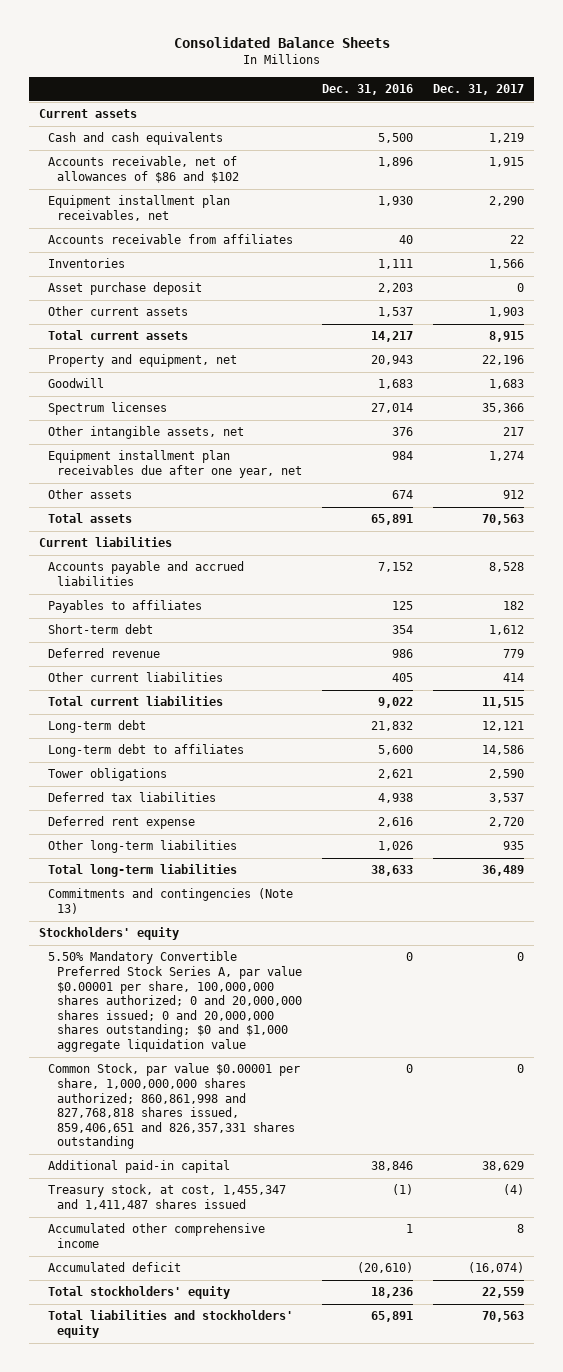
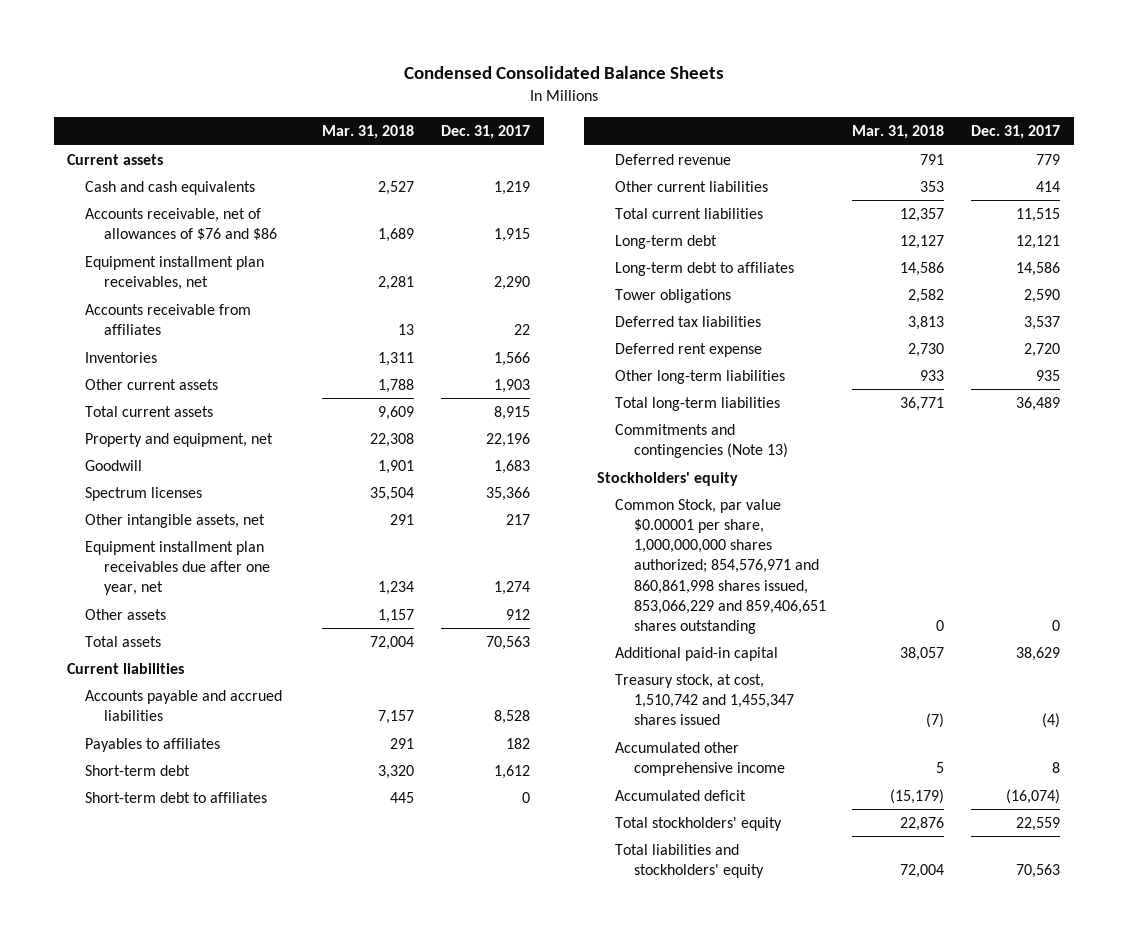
[173,36,390,48] Consolidated Balance Sheets -> [403,66,724,80] Condensed Consolidated Balance Sheets
[322,84,414,96] Dec. 31, 2016 -> none
none -> [322,125,415,140] Mar. 31, 2018
[48,156,240,184] Accounts receivable, net of allowances of $86 and $102 -> [85,207,277,241] Accounts receivable, net of allowances of $76 and $86
[48,282,203,296] Asset purchase deposit -> none
none -> [85,791,268,803] Short-term debt to affiliates
[48,951,303,1052] 5.50% Mandatory Convertible Preferred Stock Series A, par value $0.00001 per share, 100,000,000 shares authorized; 0 and 20,000,000 shares issued; 0 and 20,000,000 shares outstanding; $0 and $1,000 aggregate liquidation value -> none
[48,1063,301,1150] Common Stock, par value $0.00001 per share, 1,000,000,000 shares authorized; 860,861,998 and 827,768,818 shares issued, 859,406,651 and 826,357,331 shares outstanding -> [615,498,826,634] Common Stock, par value $0.00001 per share, 1,000,000,000 shares authorized; 854,576,971 and 860,861,998 shares issued, 853,066,229 and 859,406,651 shares outstanding
[48,1184,287,1211] Treasury stock, at cost, 1,455,347 and 1,411,487 shares issued -> [615,673,794,726] Treasury stock, at cost, 1,510,742 and 1,455,347 shares issued

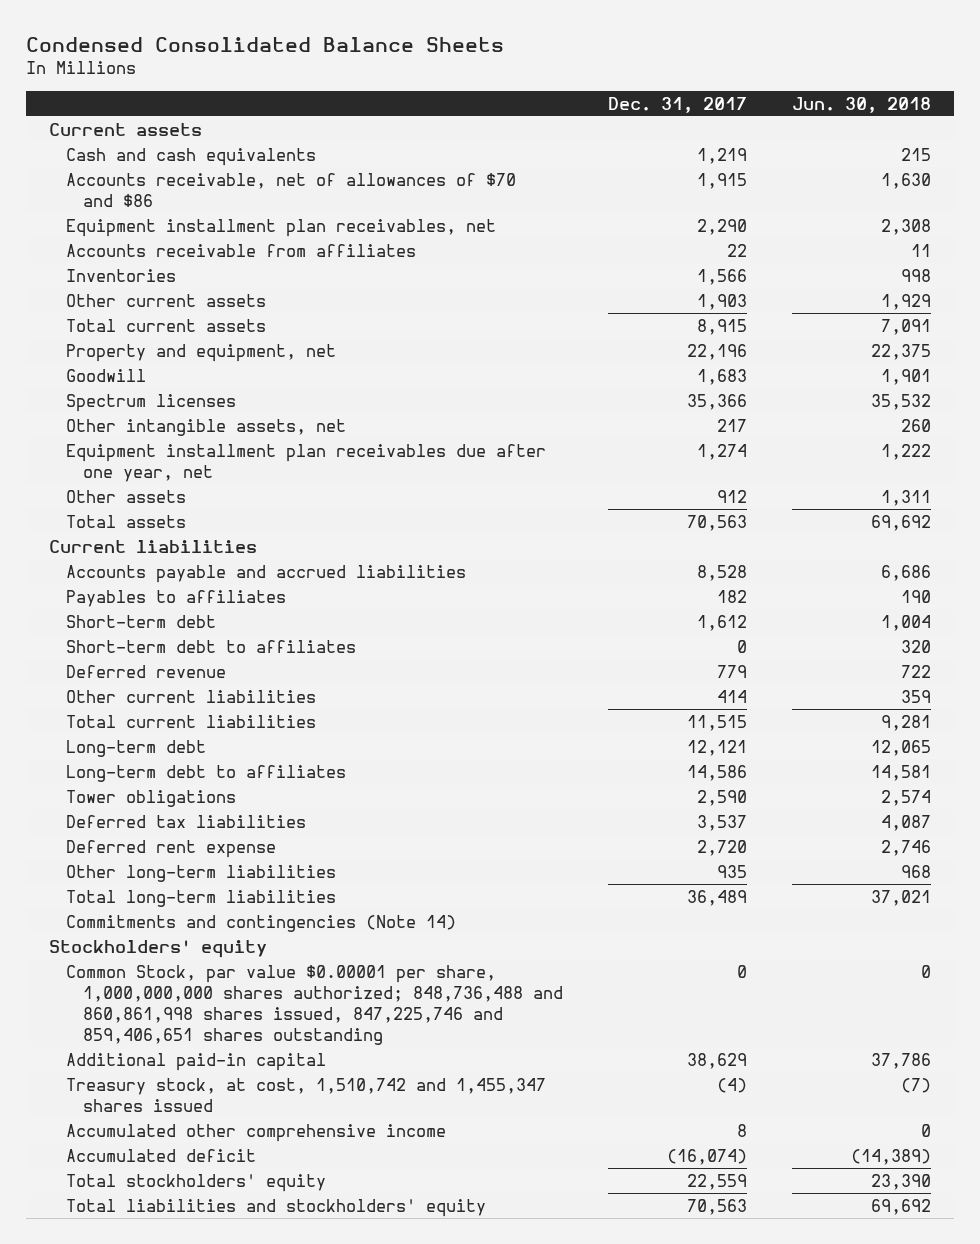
[322,125,415,140] Mar. 31, 2018 -> none
none -> [792,96,932,113] Jun. 30, 2018
[85,207,277,241] Accounts receivable, net of allowances of $76 and $86 -> [65,172,516,207] Accounts receivable, net of allowances of $70 and $86
[615,423,788,459] Commitments and contingencies (Note 13) -> [65,914,456,932] Commitments and contingencies (Note 14)
[615,498,826,634] Common Stock, par value $0.00001 per share, 1,000,000,000 shares authorized; 854,576,971 and 860,861,998 shares issued, 853,066,229 and 859,406,651 shares outstanding -> [65,964,563,1045] Common Stock, par value $0.00001 per share, 1,000,000,000 shares authorized; 848,736,488 and 860,861,998 shares issued, 847,225,746 and 859,406,651 shares outstanding

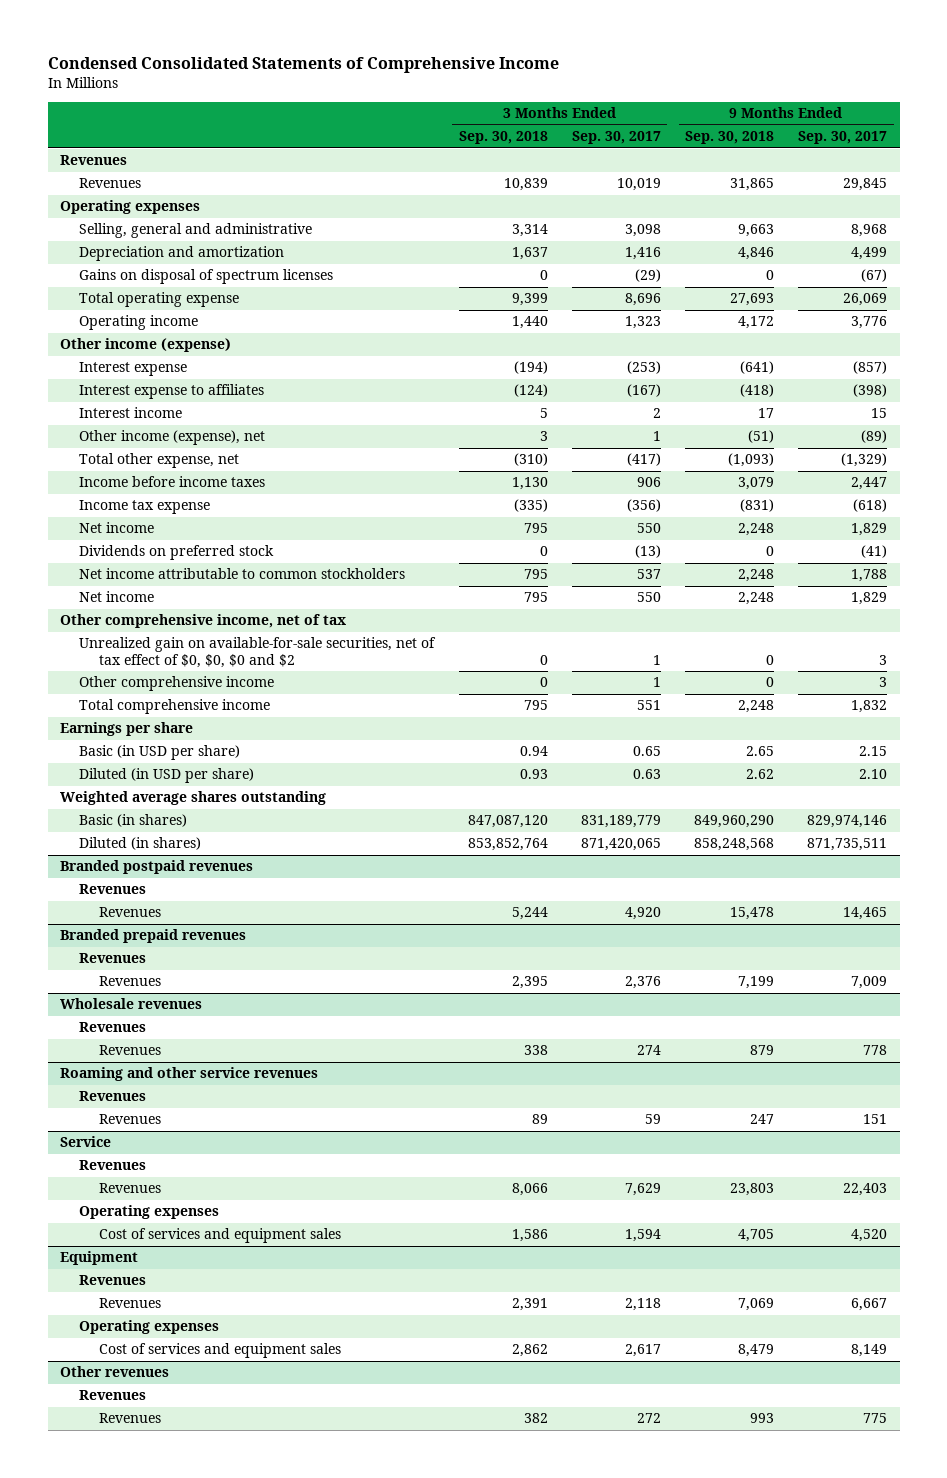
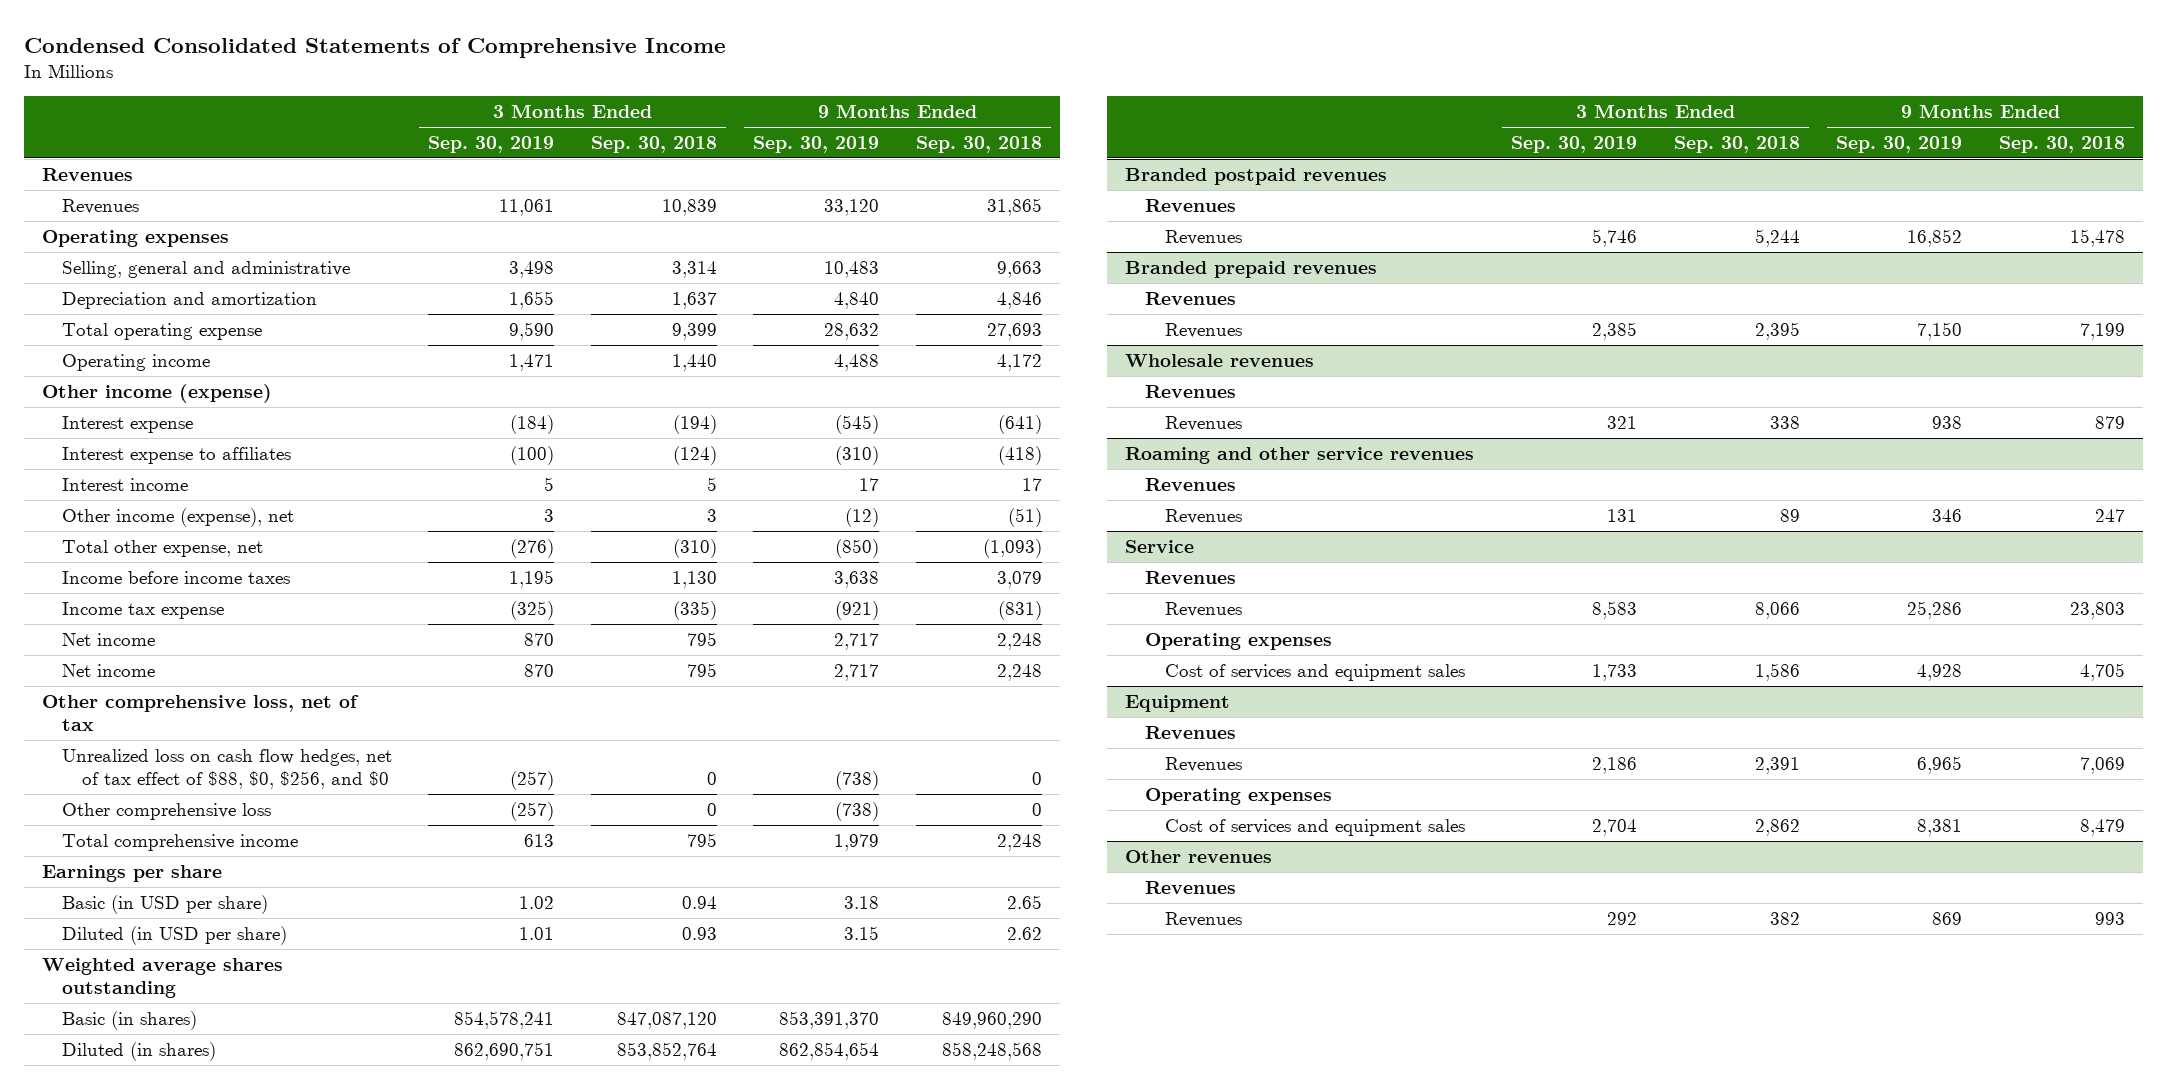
[571,131,661,145] Sep. 30, 2017 -> none
[798,131,888,145] Sep. 30, 2017 -> none
none -> [428,135,555,153] Sep. 30, 2019
none -> [753,135,880,153] Sep. 30, 2019
[79,269,334,285] Gains on disposal of spectrum licenses -> none
[79,545,275,561] Dividends on preferred stock -> none
[79,568,406,580] Net income attributable to common stockholders -> none
[79,637,437,668] Unrealized gain on available-for-sale securities, net of tax effect of $0, $0, $0 and $2 -> none
[59,614,346,629] Other comprehensive income, net of tax -> [42,694,360,731] Other comprehensive loss, net of tax
none -> [61,748,392,789] Unrealized loss on cash flow hedges, net of tax effect of $88, $0, $256, and $0
[79,676,275,692] Other comprehensive income -> [61,802,271,820] Other comprehensive loss

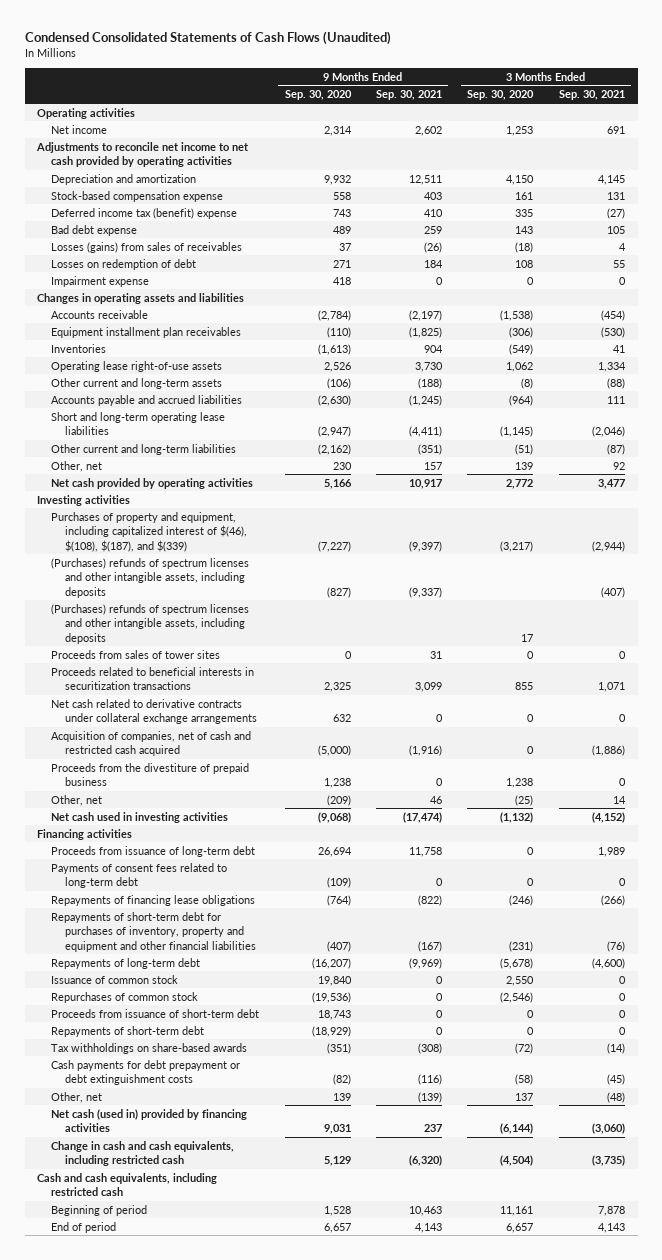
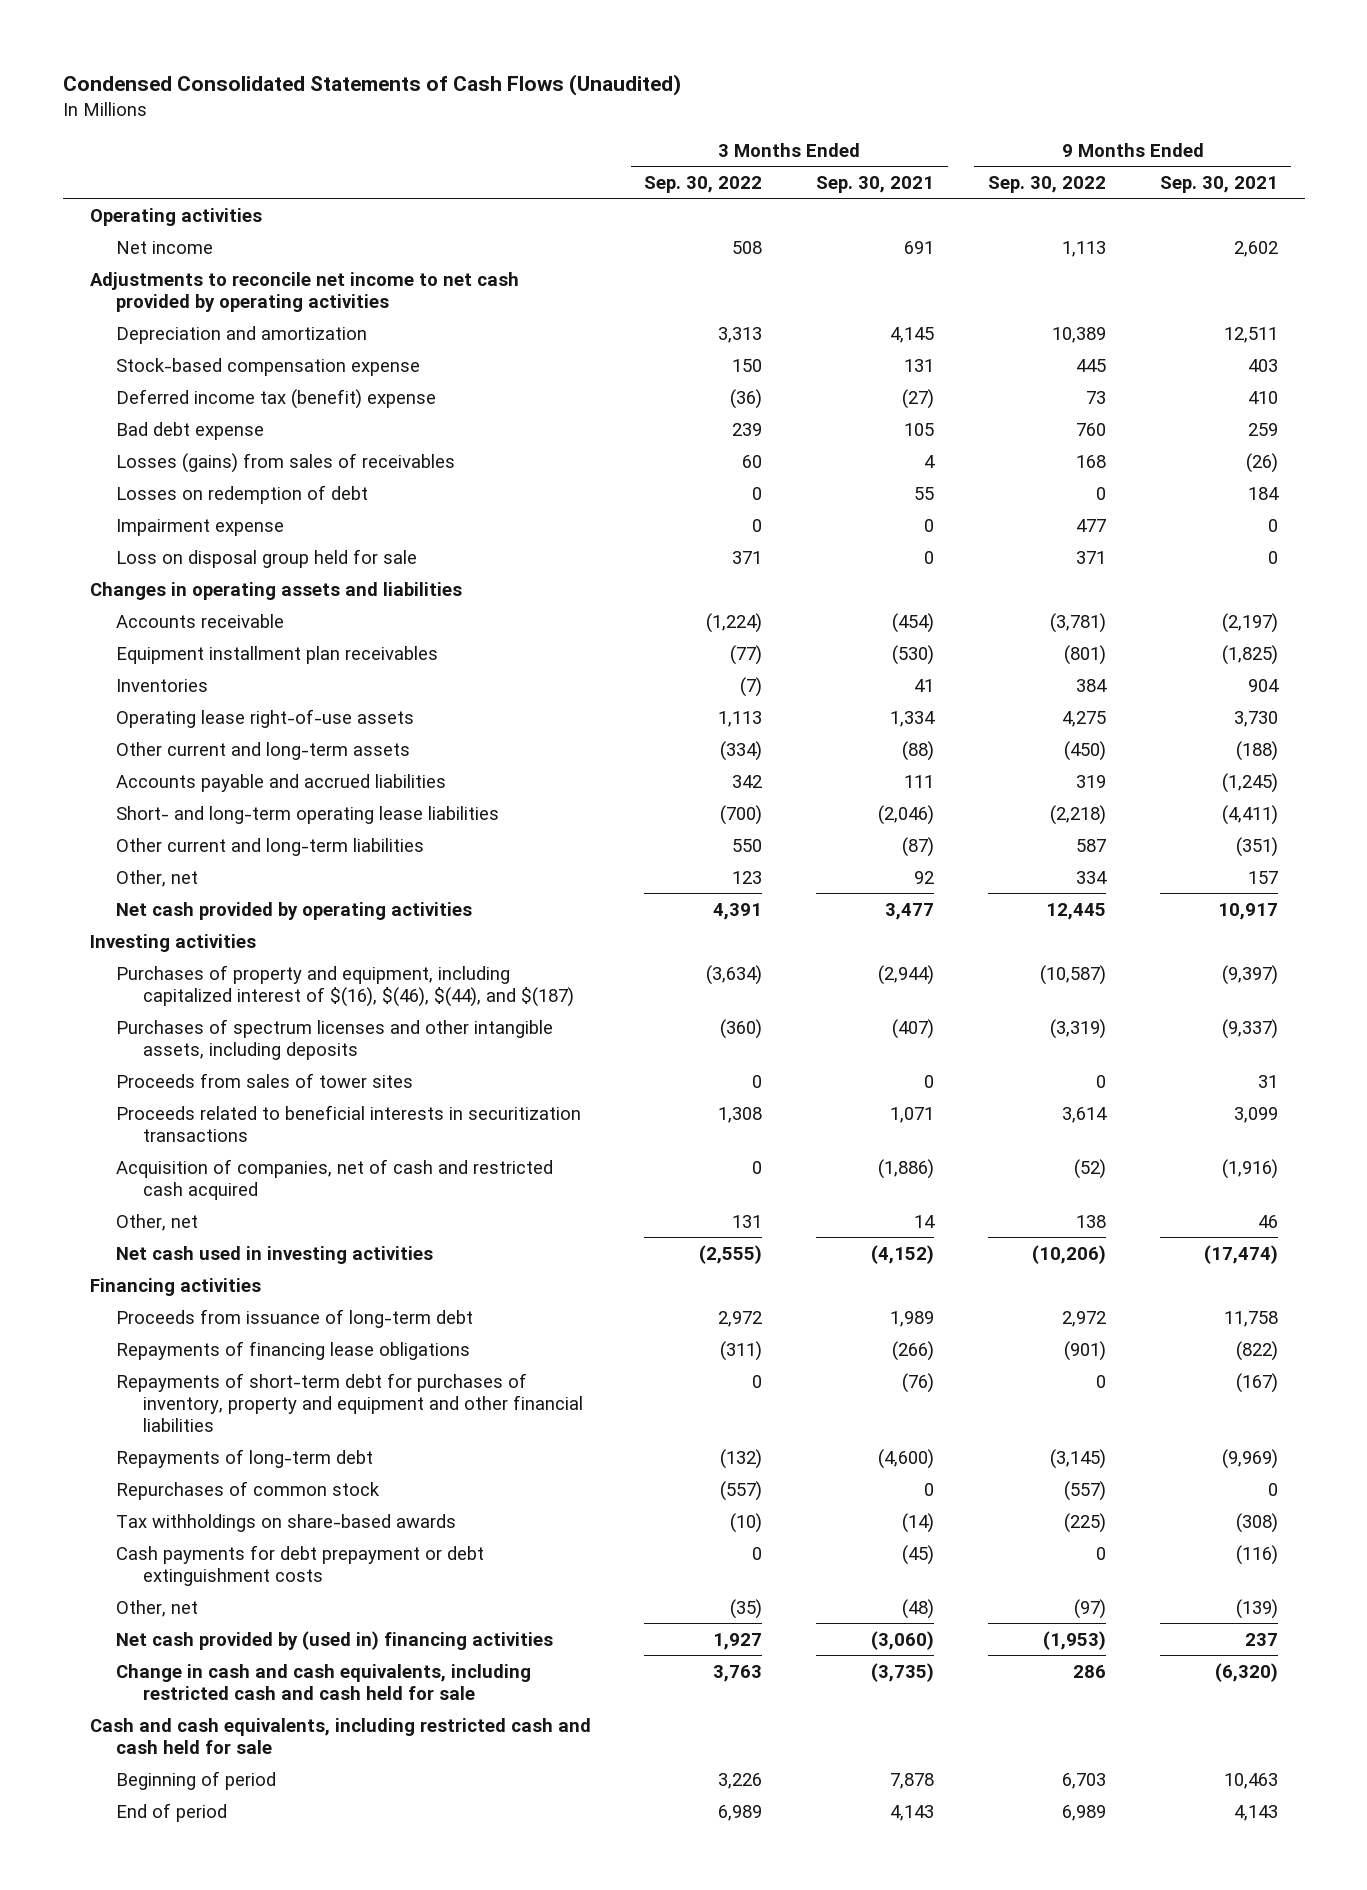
[284,90,352,101] Sep. 30, 2020 -> none
[467,90,535,101] Sep. 30, 2020 -> none
none -> [644,175,763,193] Sep. 30, 2022
none -> [987,175,1106,193] Sep. 30, 2022
none -> [116,548,418,568] Loss on disposal group held for sale
[51,411,226,436] Short and long-term operating lease liabilities -> [116,805,500,824] Short- and long-term operating lease liabilities
[51,603,250,644] (Purchases) refunds of spectrum licenses and other intangible assets, including deposits -> none
[51,511,247,552] Purchases of property and equipment, including capitalized interest of $(46), $(108), $(187), and $(339) -> [116,964,575,1007] Purchases of property and equipment, including capitalized interest of $(16), $(46), $(44), and $(187)
[51,557,250,598] (Purchases) refunds of spectrum licenses and other intangible assets, including deposits -> [116,1018,554,1060] Purchases of spectrum licenses and other intangible assets, including deposits
[51,698,257,725] Net cash related to derivative contracts under collateral exchange arrangements -> none
[51,762,250,787] Proceeds from the divestiture of prepaid business -> none
[51,862,228,889] Payments of consent fees related to long-term debt -> none
[51,974,179,984] Issuance of common stock -> none
[51,1008,260,1018] Proceeds from issuance of short-term debt -> none
[51,1025,205,1037] Repayments of short-term debt -> none
[51,1108,248,1133] Net cash (used in) provided by financing activities -> [116,1630,554,1650] Net cash provided by (used in) financing activities
[51,1140,235,1167] Change in cash and cash equivalents, including restricted cash -> [116,1663,532,1700] Change in cash and cash equivalents, including restricted cash and cash held for sale
[37,1172,218,1197] Cash and cash equivalents, including restricted cash -> [89,1717,591,1754] Cash and cash equivalents, including restricted cash and cash held for sale

